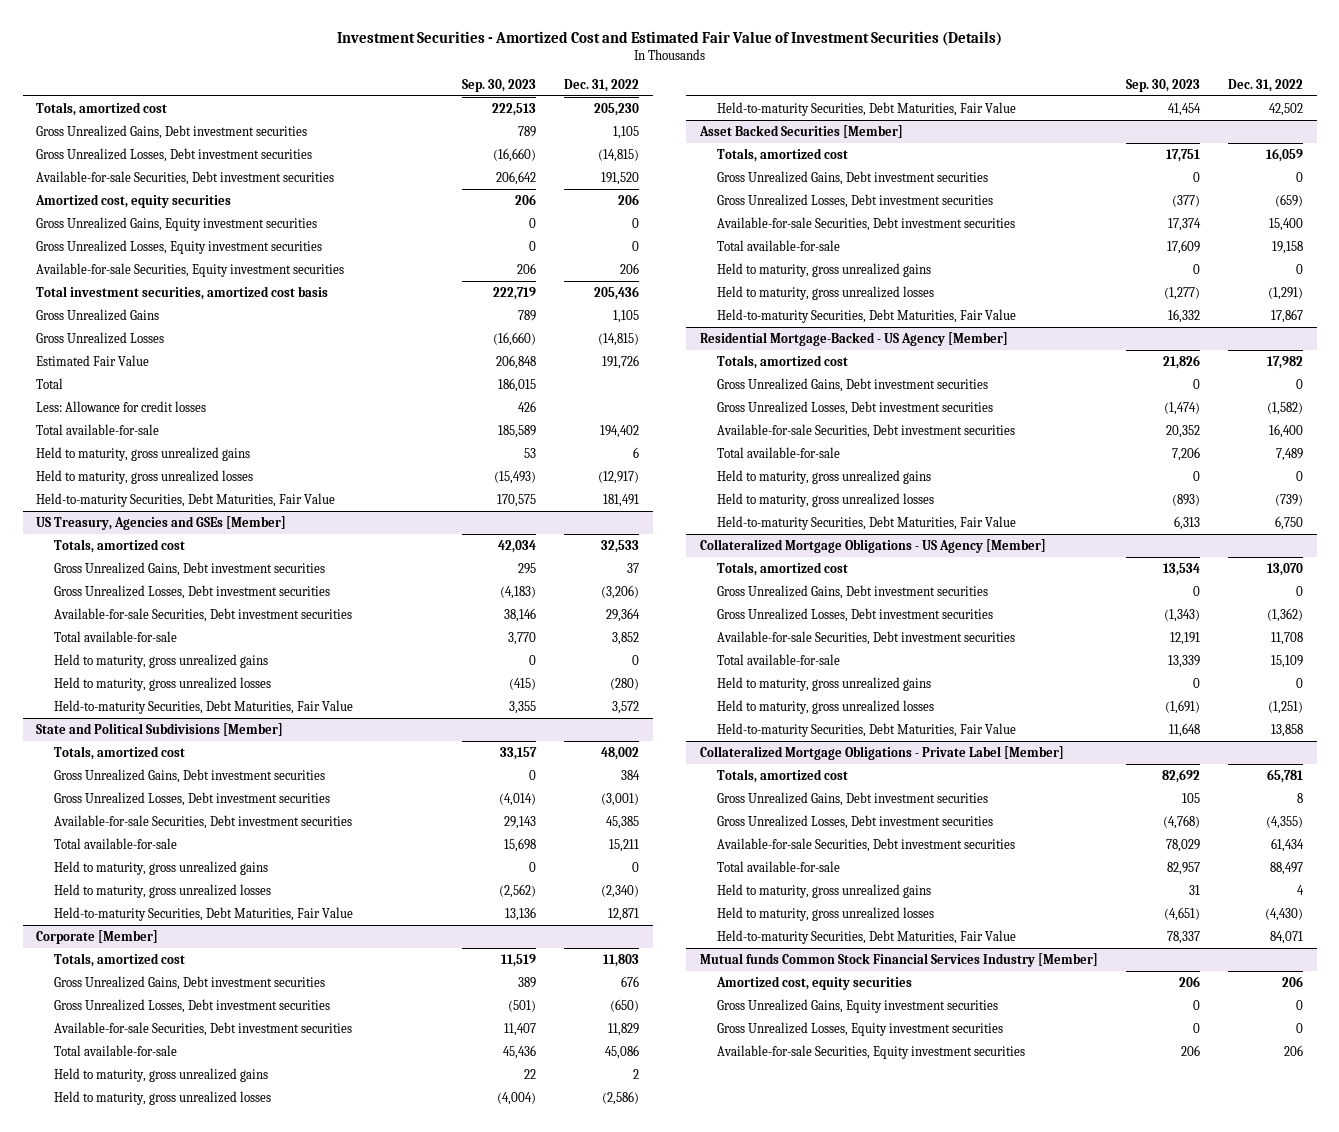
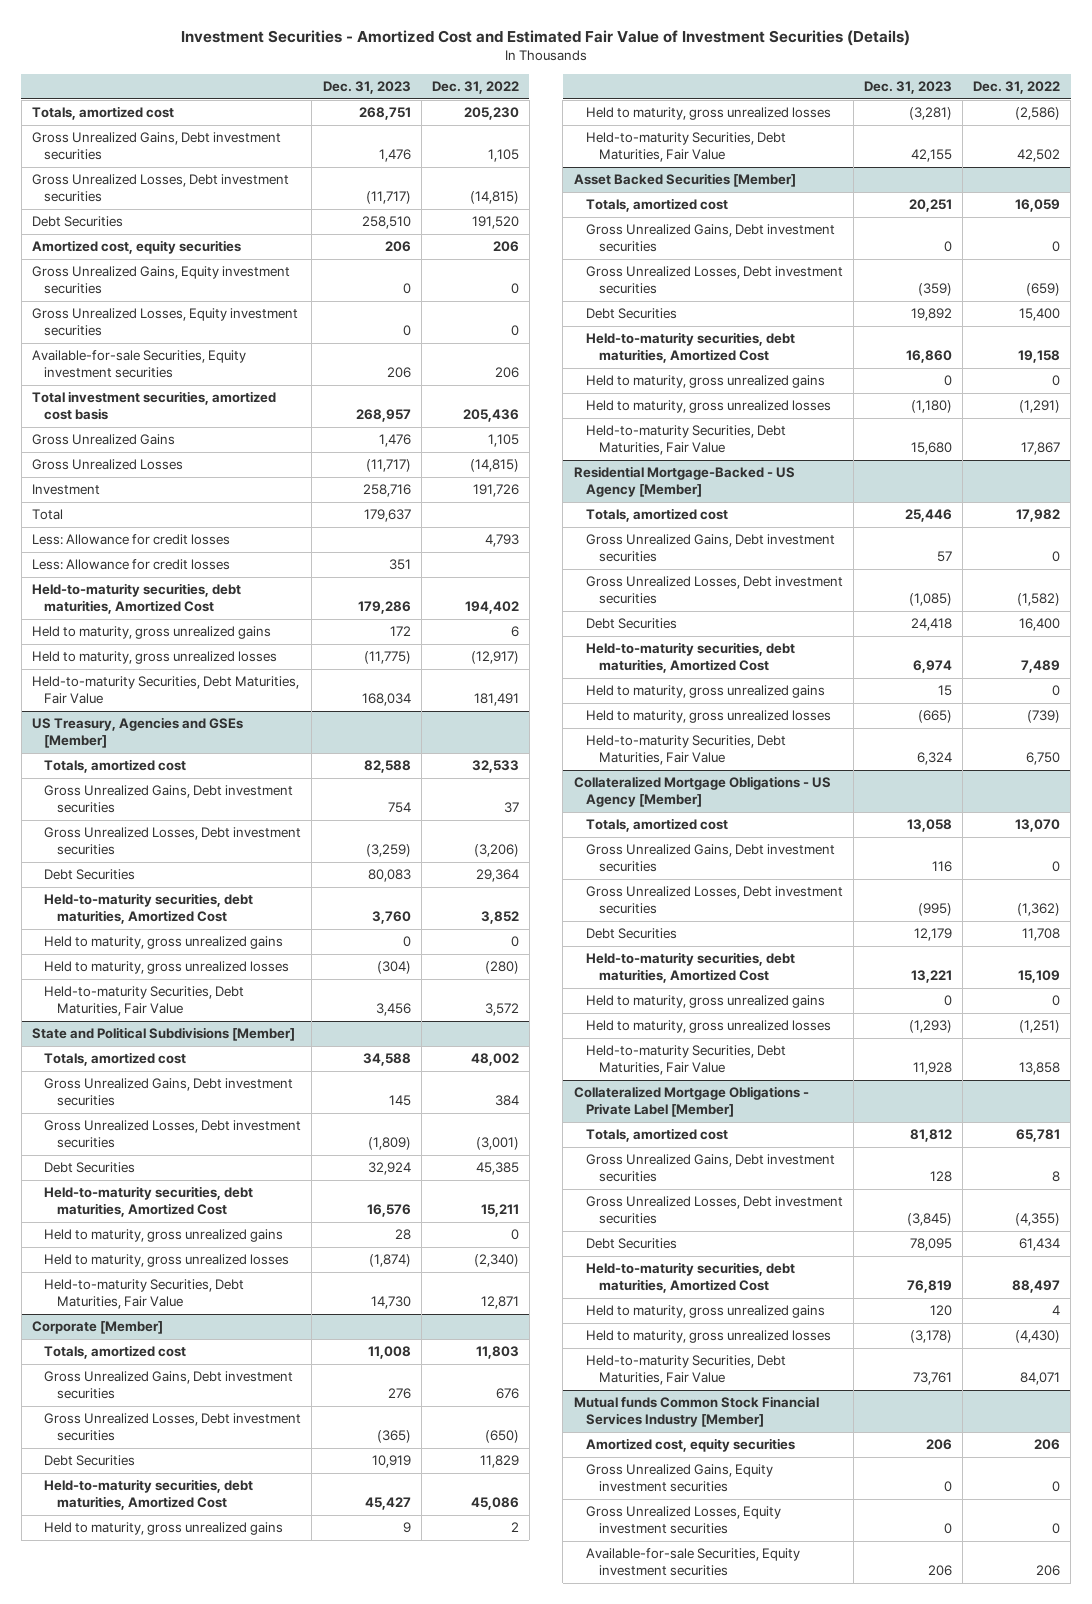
[462,78,537,92] Sep. 30, 2023 -> none
none -> [322,81,411,95] Dec. 31, 2023
[36,170,335,185] Available-for-sale Securities, Debt investment securities -> [31,216,123,228] Debt Securities
[36,354,150,366] Estimated Fair Value -> [31,484,100,496] Investment
none -> [31,534,230,546] Less: Allowance for credit losses
[36,423,160,435] Total available-for-sale -> [31,583,241,615] Held-to-maturity securities, debt maturities, Amortized Cost
[54,607,353,622] Available-for-sale Securities, Debt investment securities -> [44,869,136,881] Debt Securities
[54,630,178,642] Total available-for-sale -> [44,893,254,925] Held-to-maturity securities, debt maturities, Amortized Cost
[54,814,353,829] Available-for-sale Securities, Debt investment securities -> [44,1162,136,1174] Debt Securities
[54,837,178,849] Total available-for-sale -> [44,1186,254,1218] Held-to-maturity securities, debt maturities, Amortized Cost
[54,1021,353,1036] Available-for-sale Securities, Debt investment securities -> [44,1455,136,1467] Debt Securities
[54,1044,178,1056] Total available-for-sale -> [44,1479,254,1511] Held-to-maturity securities, debt maturities, Amortized Cost
[717,216,1016,231] Available-for-sale Securities, Debt investment securities -> [586,308,678,320] Debt Securities
[717,239,841,251] Total available-for-sale -> [586,332,796,364] Held-to-maturity securities, debt maturities, Amortized Cost
[717,423,1016,438] Available-for-sale Securities, Debt investment securities -> [586,618,678,630] Debt Securities
[717,446,841,458] Total available-for-sale -> [586,642,796,674] Held-to-maturity securities, debt maturities, Amortized Cost
[717,630,1016,645] Available-for-sale Securities, Debt investment securities -> [586,928,678,940] Debt Securities
[717,653,841,665] Total available-for-sale -> [586,952,796,984] Held-to-maturity securities, debt maturities, Amortized Cost
[717,837,1016,852] Available-for-sale Securities, Debt investment securities -> [586,1238,678,1250] Debt Securities
[717,860,841,872] Total available-for-sale -> [586,1262,796,1294] Held-to-maturity securities, debt maturities, Amortized Cost

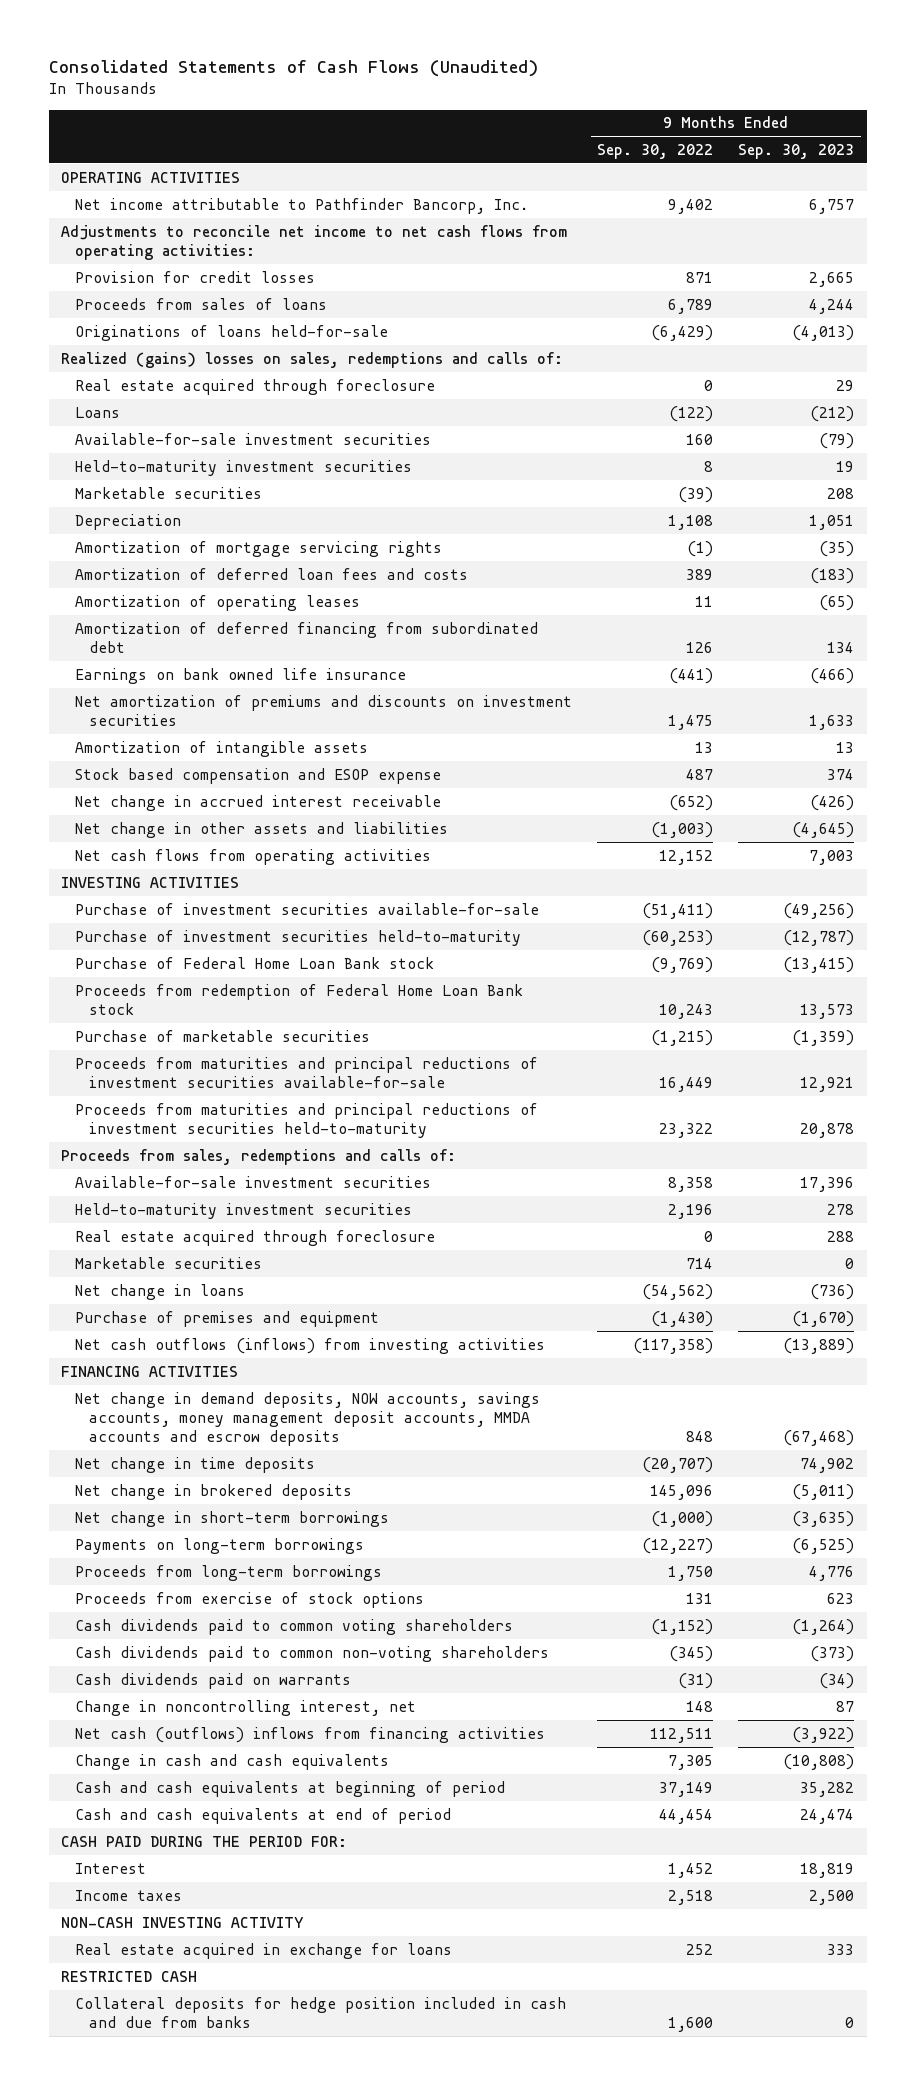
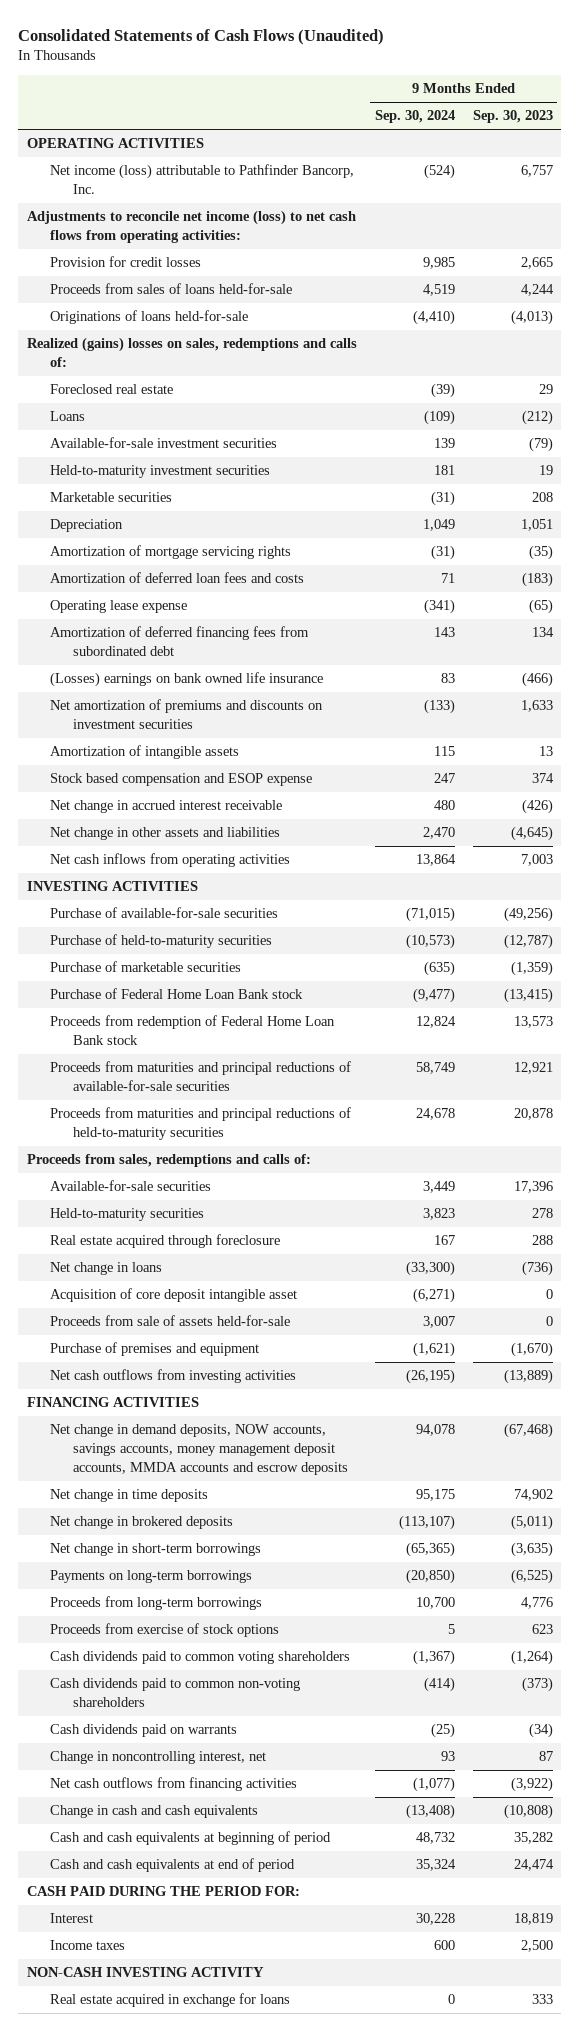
[597,143,714,159] Sep. 30, 2022 -> none
none -> [374,110,455,124] Sep. 30, 2024
[75,197,529,214] Net income attributable to Pathfinder Bancorp, Inc. -> [49,164,354,195] Net income (loss) attributable to Pathfinder Bancorp, Inc.
[61,224,568,260] Adjustments to reconcile net income to net cash flows from operating activities: -> [27,210,357,244] Adjustments to reconcile net income (loss) to net cash flows from operating activities:
[75,297,328,310] Proceeds from sales of loans -> [49,283,292,295] Proceeds from sales of loans held-for-sale
[75,378,436,395] Real estate acquired through foreclosure -> [49,384,173,395] Foreclosed real estate
[75,594,361,611] Amortization of operating leases -> none
none -> [49,600,187,614] Operating lease expense
[75,621,539,653] Amortization of deferred financing from subordinated debt -> [49,626,309,657] Amortization of deferred financing fees from subordinated debt
[75,667,407,684] Earnings on bank owned life insurance -> [49,672,323,688] (Losses) earnings on bank owned life insurance
[75,848,432,865] Net cash flows from operating activities -> [49,853,290,868] Net cash inflows from operating activities
[75,902,540,915] Purchase of investment securities available-for-sale -> [49,907,278,919] Purchase of available-for-sale securities
[75,929,522,946] Purchase of investment securities held-to-maturity -> [49,934,272,949] Purchase of held-to-maturity securities
[75,1029,371,1042] Purchase of marketable securities -> [49,961,241,973] Purchase of marketable securities
[75,1056,539,1088] Proceeds from maturities and principal reductions of investment securities available-for-sale -> [49,1061,351,1092] Proceeds from maturities and principal reductions of available-for-sale securities
[75,1102,539,1138] Proceeds from maturities and principal reductions of investment securities held-to-maturity -> [49,1107,351,1141] Proceeds from maturities and principal reductions of held-to-maturity securities
[75,1175,432,1188] Available-for-sale investment securities -> [49,1180,211,1192] Available-for-sale securities
[75,1202,413,1219] Held-to-maturity investment securities -> [49,1208,204,1222] Held-to-maturity securities
[75,1256,263,1269] Marketable securities -> none
none -> [49,1288,297,1303] Acquisition of core deposit intangible asset
none -> [49,1315,290,1327] Proceeds from sale of assets held-for-sale
[75,1337,546,1354] Net cash outflows (inflows) from investing activities -> [49,1369,296,1384] Net cash outflows from investing activities
[75,1726,546,1743] Net cash (outflows) inflows from financing activities -> [49,1777,297,1792] Net cash outflows from financing activities
[61,1970,198,1982] RESTRICTED CASH -> none
[75,1996,567,2028] Collateral deposits for hedge position included in cash and due from banks -> none

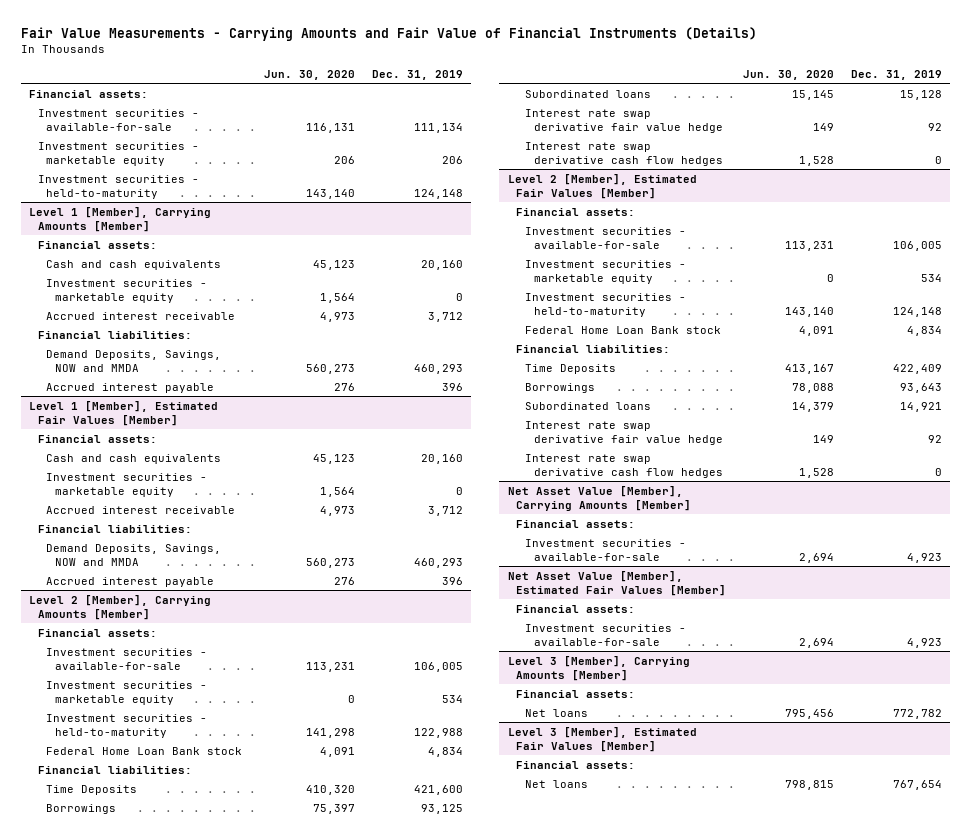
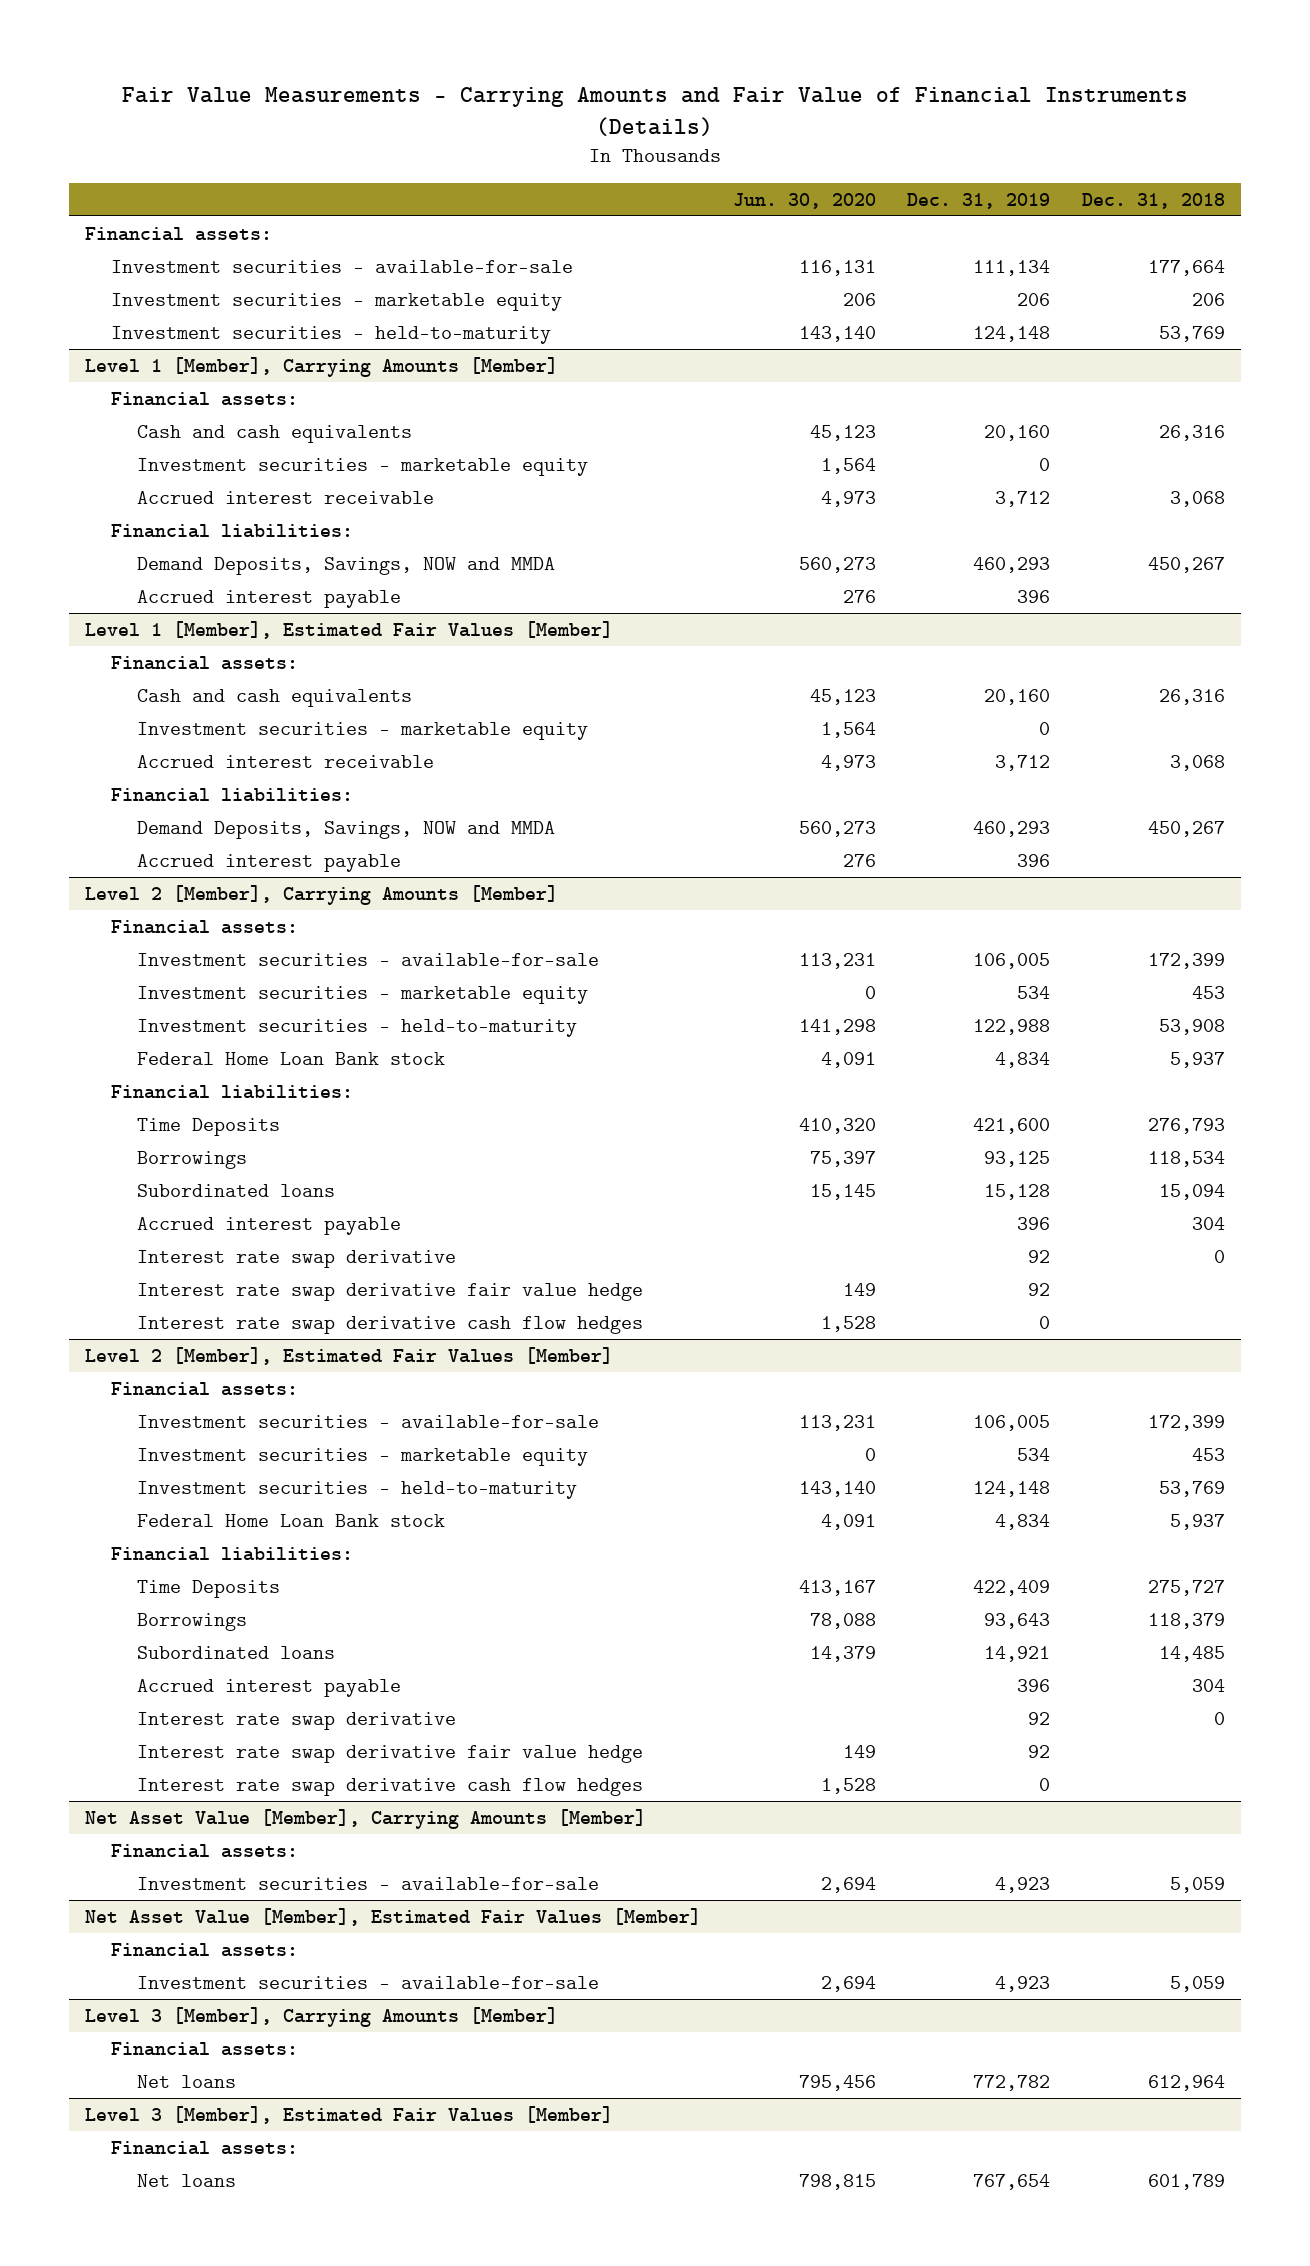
none -> [1082,192,1226,209] Dec. 31, 2018
none -> [136,1216,401,1235] Accrued interest payable
none -> [136,1249,456,1268] Interest rate swap derivative
none -> [136,1678,401,1697] Accrued interest payable
none -> [136,1711,456,1730] Interest rate swap derivative

